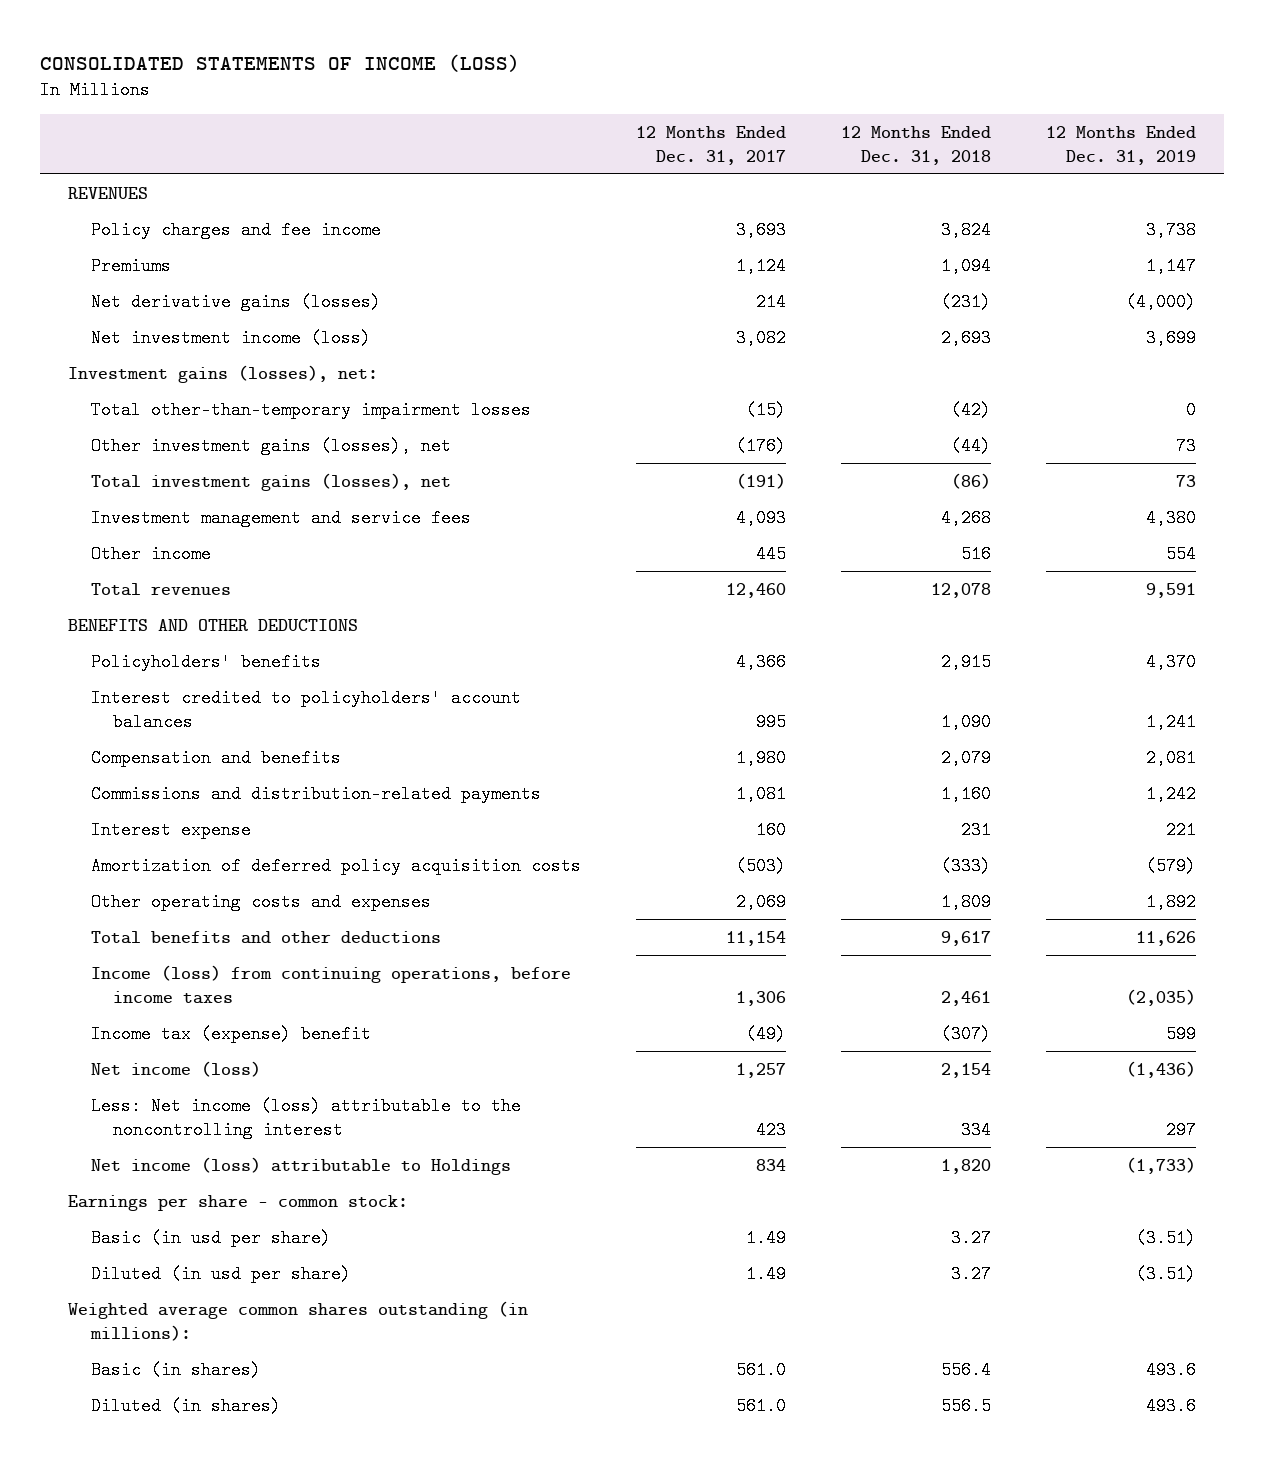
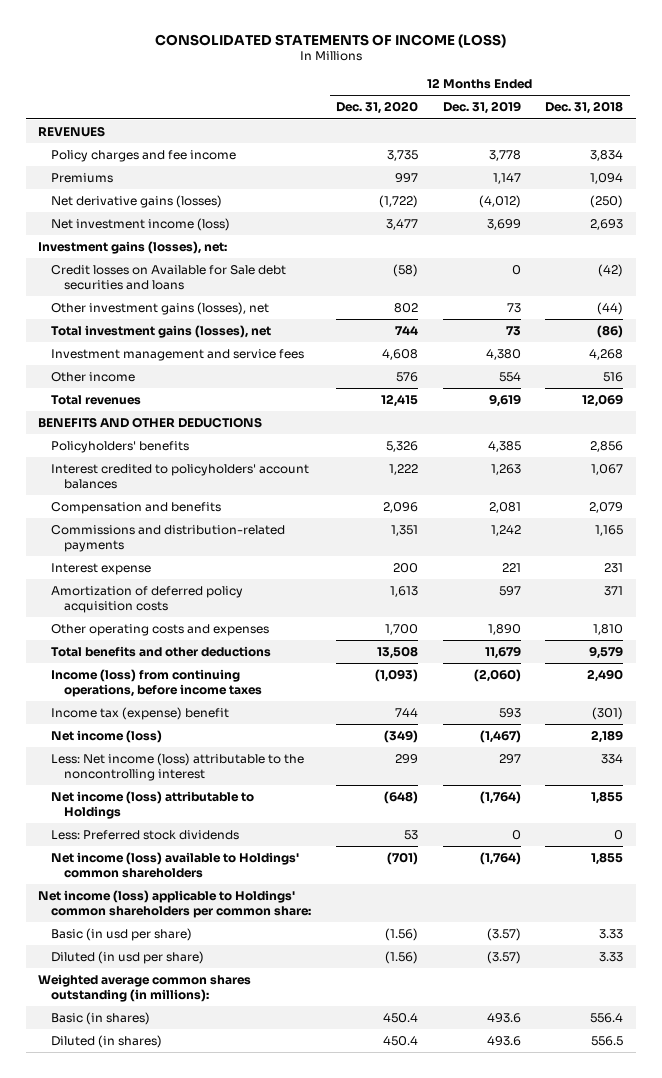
[635,125,786,165] 12 Months Ended Dec. 31, 2017 -> none
none -> [335,101,418,115] Dec. 31, 2020
[941,220,992,239] 3,824 -> [590,149,624,161] 3,834
[1146,220,1197,239] 3,738 -> [488,149,521,161] 3,778
[941,292,992,311] (231) -> [590,194,624,208] (250)
[1126,292,1197,311] (4,000) -> [478,194,521,208] (4,012)
[90,400,531,419] Total other-than-temporary impairment losses -> none
none -> [51,264,287,290] Credit losses on Available for Sale debt securities and loans
[931,582,992,598] 12,078 -> [582,393,624,407] 12,069
[1146,582,1197,598] 9,591 -> [488,393,521,407] 9,619
[941,652,992,671] 2,915 -> [590,440,624,452] 2,856
[1146,652,1197,671] 4,370 -> [487,440,521,452] 4,385
[941,712,992,731] 1,090 -> [591,463,624,475] 1,067
[1146,712,1197,731] 1,241 -> [490,463,521,475] 1,263
[941,784,992,803] 1,160 -> [595,524,624,536] 1,165
[941,856,992,875] (333) -> [604,585,624,596] 371
[1146,856,1197,875] (579) -> [498,585,521,596] 597
[941,892,992,911] 1,809 -> [593,623,624,635] 1,810
[1146,892,1197,911] 1,892 -> [487,623,521,635] 1,890
[941,930,992,946] 9,617 -> [589,645,624,659] 9,579
[1136,930,1197,946] 11,626 -> [484,645,521,659] 11,679
[941,990,992,1006] 2,461 -> [587,668,624,682] 2,490
[1126,988,1197,1006] (2,035) -> [473,668,521,682] (2,060)
[941,1024,992,1043] (307) -> [592,706,624,720] (301)
[1166,1024,1197,1043] 599 -> [498,707,521,718] 593
[941,1062,992,1078] 2,154 -> [591,729,624,743] 2,189
[1126,1060,1197,1078] (1,436) -> [479,729,521,743] (1,467)
[941,1158,992,1174] 1,820 -> [591,791,624,804] 1,855
[1126,1156,1197,1174] (1,733) -> [479,790,521,804] (1,764)
none -> [51,829,240,840] Less: Preferred stock dividends
none -> [51,851,300,878] Net income (loss) available to Holdings' common shareholders
[67,1194,408,1211] Earnings per share - common stock: -> [38,889,312,918] Net income (loss) applicable to Holdings' common shareholders per common share:
[951,1228,992,1247] 3.27 -> [599,928,624,939] 3.33
[1136,1228,1197,1247] (3.51) -> [486,927,521,941] (3.57)
[951,1264,992,1283] 3.27 -> [599,951,624,962] 3.33
[1136,1264,1197,1283] (3.51) -> [486,950,521,964] (3.57)

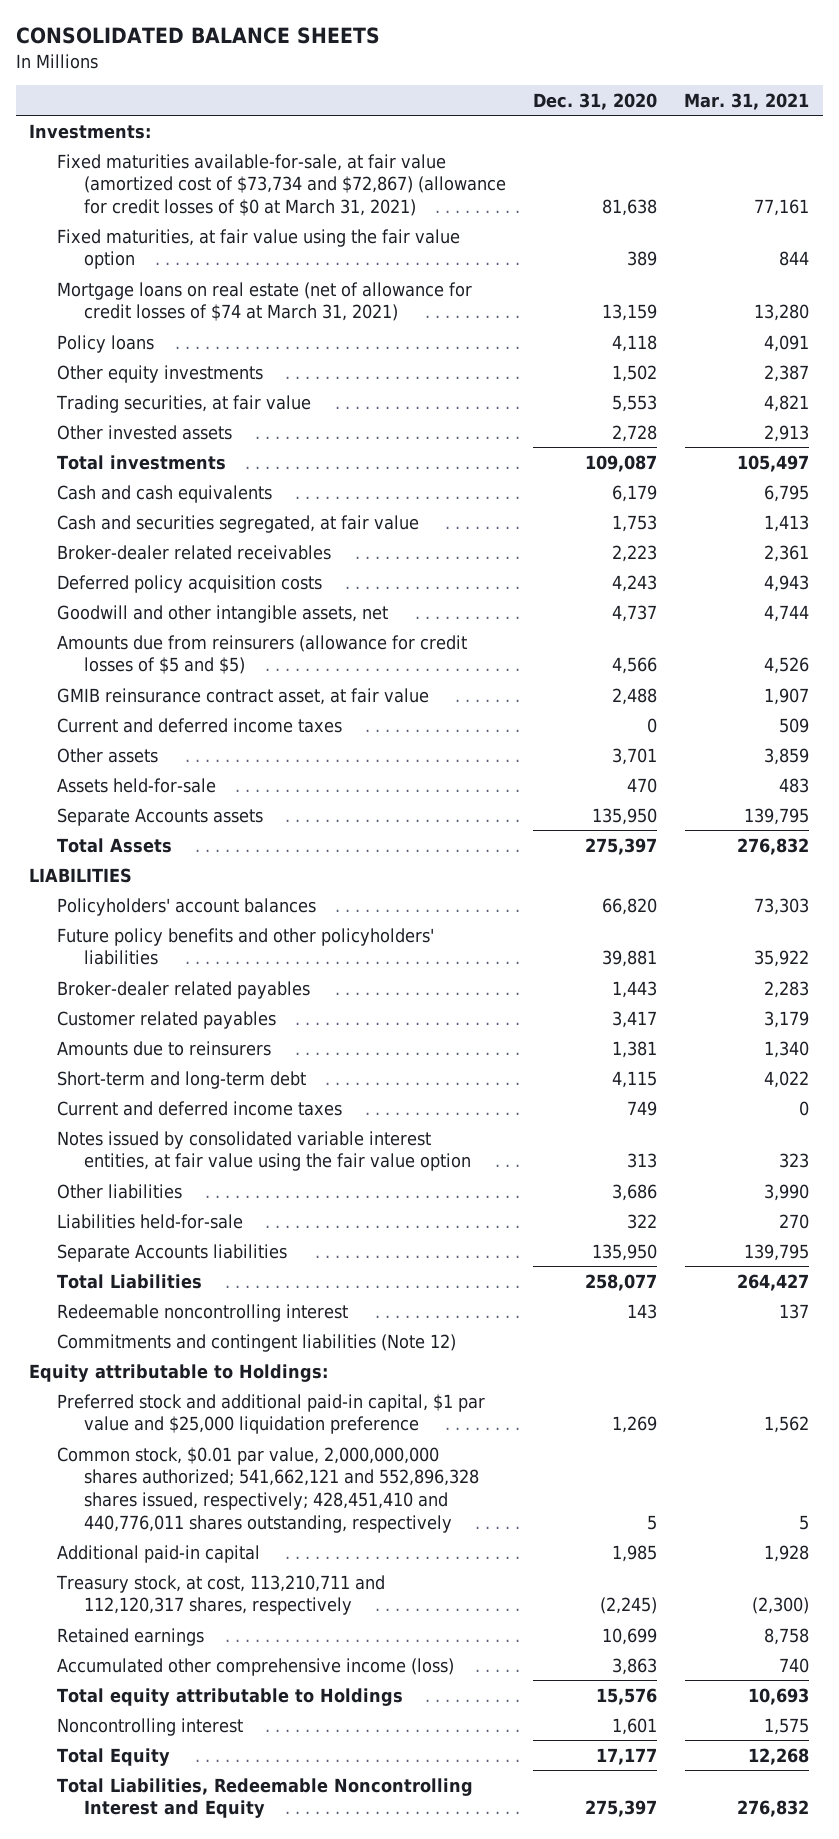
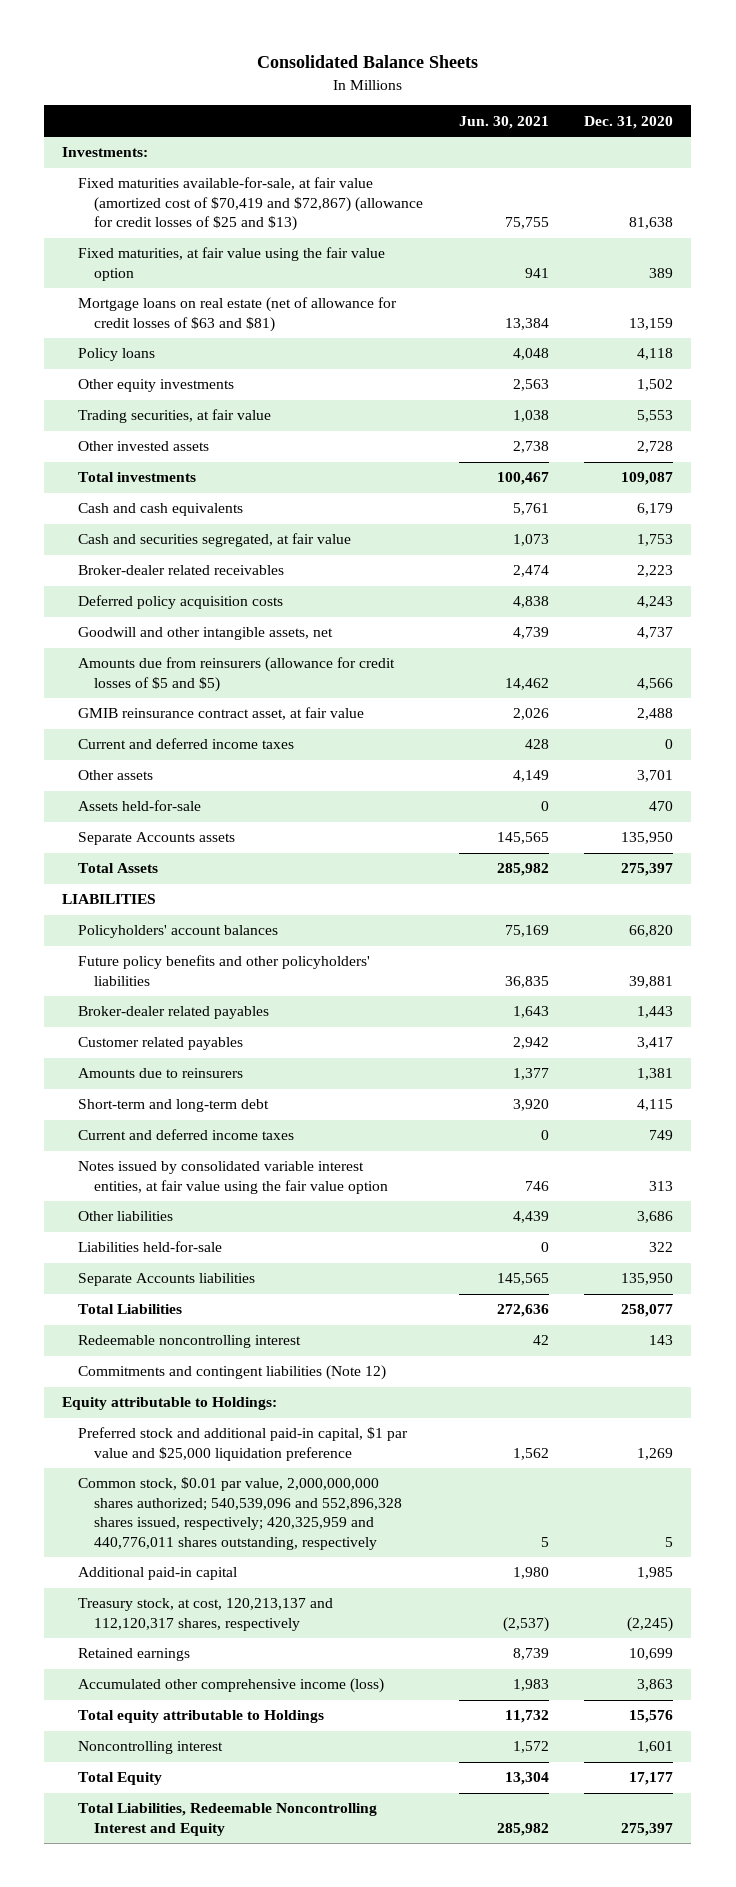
[15,27,380,45] CONSOLIDATED BALANCE SHEETS -> [256,55,478,69] Consolidated Balance Sheets
[684,92,810,110] Mar. 31, 2021 -> none
none -> [458,115,549,129] Jun. 30, 2021
[56,153,507,216] Fixed maturities available-for-sale, at fair value (amortized cost of $73,734 and $72,867) (allowance for credit losses of $0 at March 31, 2021) -> [77,177,423,232] Fixed maturities available-for-sale, at fair value (amortized cost of $70,419 and $72,867) (allowance for credit losses of $25 and $13)
[56,281,472,322] Mortgage loans on real estate (net of allowance for credit losses of $74 at March 31, 2021) -> [77,297,397,332] Mortgage loans on real estate (net of allowance for credit losses of $63 and $81)
[56,1446,480,1533] Common stock, $0.01 par value, 2,000,000,000 shares authorized; 541,662,121 and 552,896,328 shares issued, respectively; 428,451,410 and 440,776,011 shares outstanding, respectively -> [77,1477,402,1550] Common stock, $0.01 par value, 2,000,000,000 shares authorized; 540,539,096 and 552,896,328 shares issued, respectively; 420,325,959 and 440,776,011 shares outstanding, respectively
[55,1574,385,1616] Treasury stock, at cost, 113,210,711 and 112,120,317 shares, respectively -> [77,1598,333,1631] Treasury stock, at cost, 120,213,137 and 112,120,317 shares, respectively

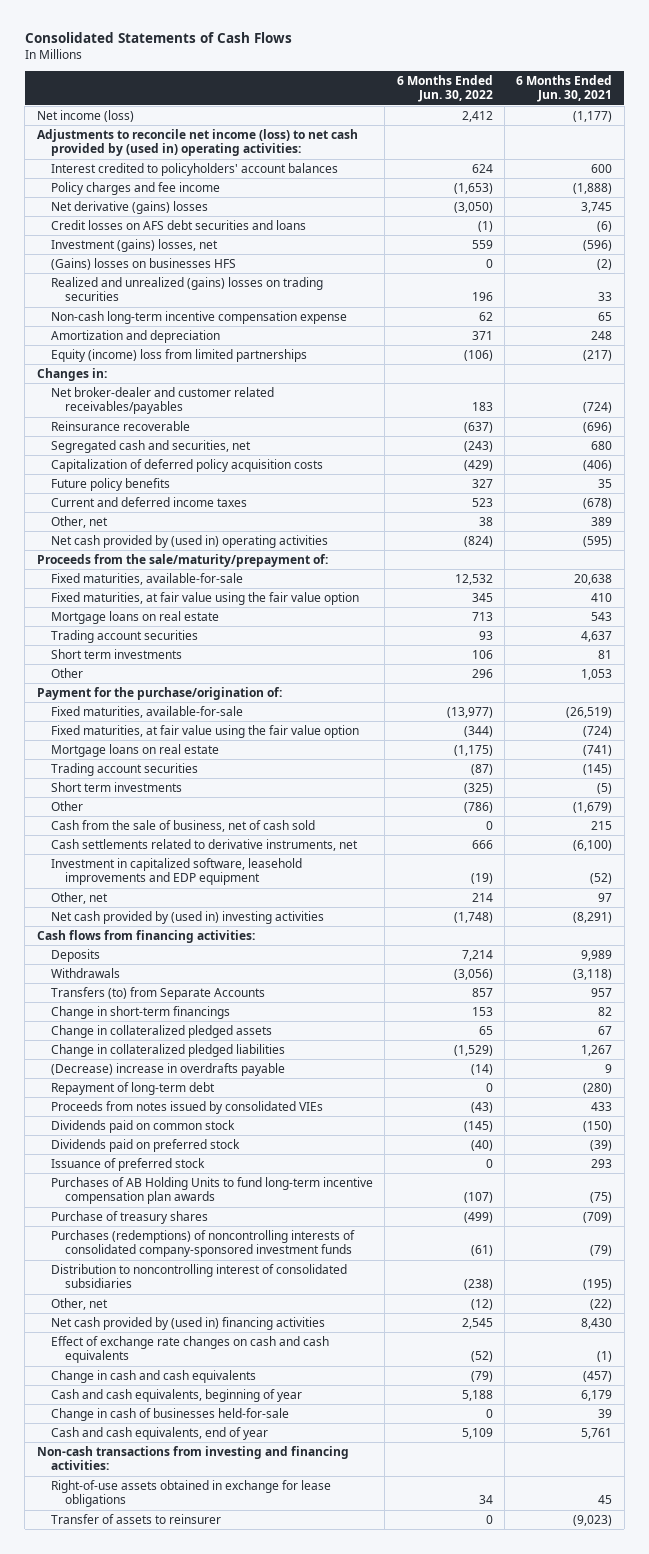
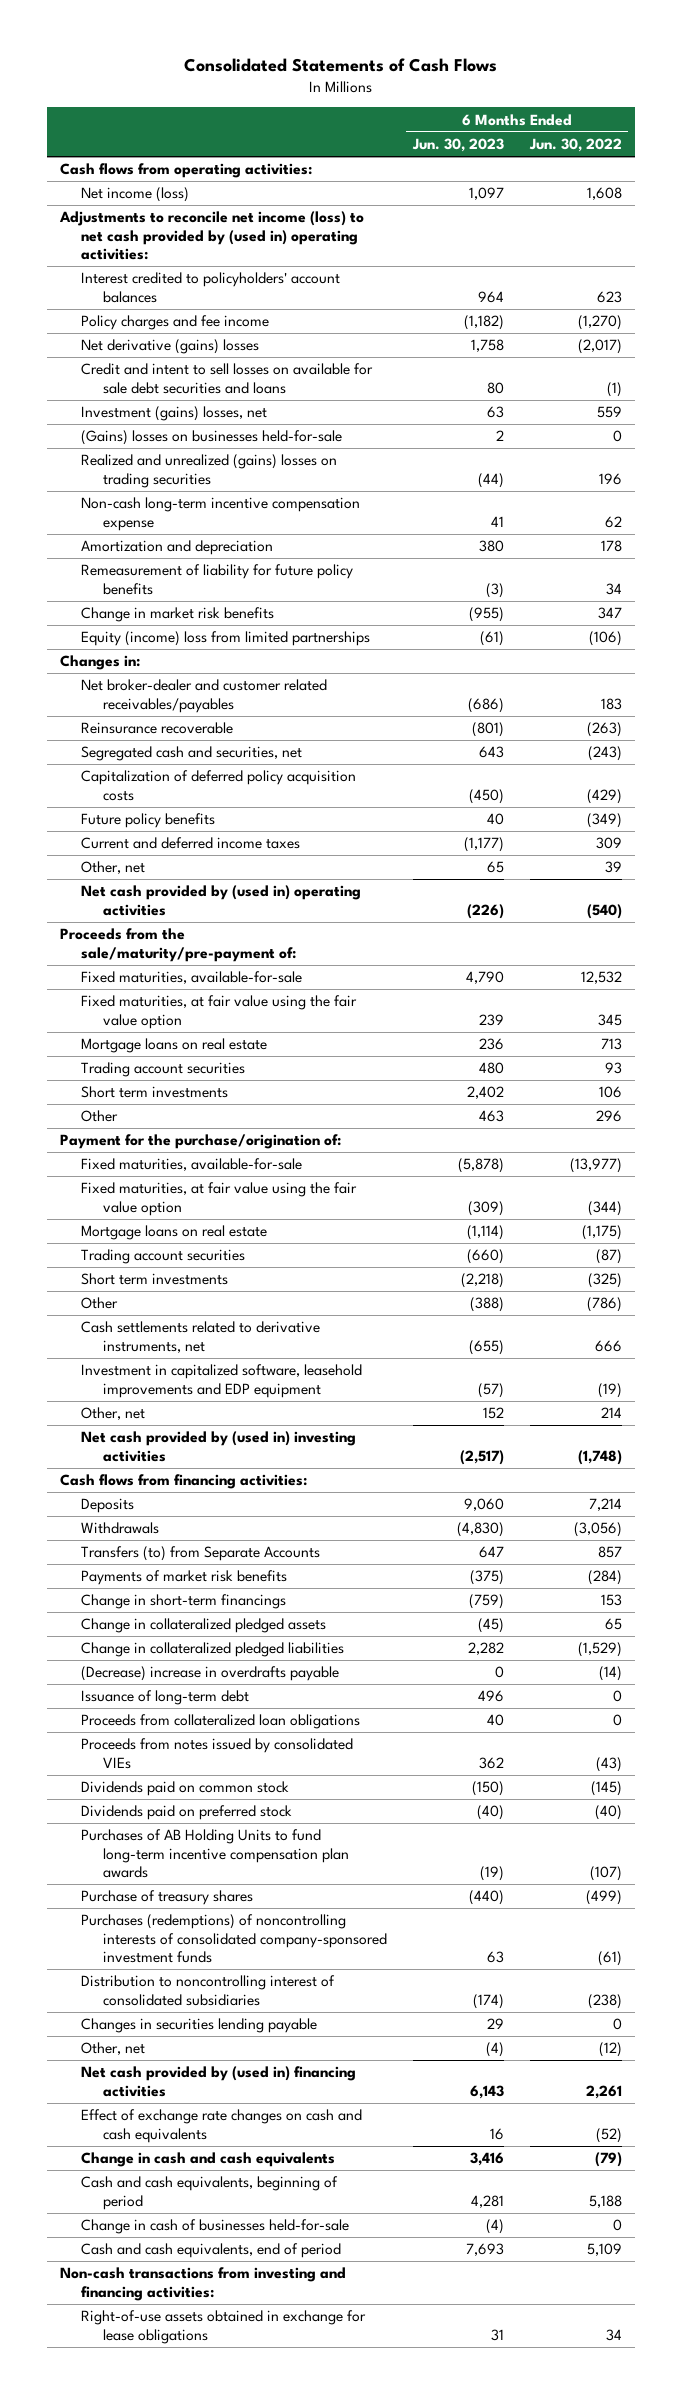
[516,74,613,103] 6 Months Ended Jun. 30, 2021 -> none
none -> [411,138,504,153] Jun. 30, 2023
none -> [60,163,313,179] Cash flows from operating activities:
[461,111,493,123] 2,412 -> [586,187,622,201] 1,608
[471,164,493,174] 624 -> [596,290,622,303] 623
[453,183,493,195] (1,653) -> [577,315,622,331] (1,270)
[453,202,493,214] (3,050) -> [577,339,622,355] (2,017)
[50,220,306,231] Credit losses on AFS debt securities and loans -> [81,363,374,394] Credit and intent to sell losses on available for sale debt securities and loans
[50,258,236,271] (Gains) losses on businesses HFS -> [81,430,343,446] (Gains) losses on businesses held-for-sale
[471,331,493,341] 371 -> [600,540,622,553] 178
none -> [81,564,354,595] Remeasurement of liability for future policy benefits
none -> [81,607,275,623] Change in market risk benefits
[463,422,493,434] (637) -> [586,722,622,738] (263)
[471,479,493,489] 327 -> [586,813,622,829] (349)
[471,498,493,508] 523 -> [595,837,622,850] 309
[478,517,493,527] 38 -> [604,861,622,874] 39
[463,536,493,548] (824) -> [586,903,622,919] (540)
[36,554,328,568] Proceeds from the sale/maturity/prepayment of: -> [60,928,297,962] Proceeds from the sale/maturity/pre-payment of:
[50,820,315,833] Cash from the sale of business, net of cash sold -> none
none -> [81,1570,288,1586] Payments of market risk benefits
[50,1082,215,1096] Repayment of long-term debt -> [81,1690,250,1706] Issuance of long-term debt
none -> [81,1714,361,1730] Proceeds from collateralized loan obligations
[50,1158,205,1172] Issuance of preferred stock -> none
none -> [81,2018,318,2034] Changes in securities lending payable
[461,1318,493,1330] 2,545 -> [585,2084,622,2099] 2,261
[50,1389,302,1403] Cash and cash equivalents, beginning of year -> [81,2176,339,2210] Cash and cash equivalents, beginning of period
[50,1427,268,1441] Cash and cash equivalents, end of year -> [81,2243,342,2259] Cash and cash equivalents, end of period
[50,1514,221,1525] Transfer of assets to reinsurer -> none

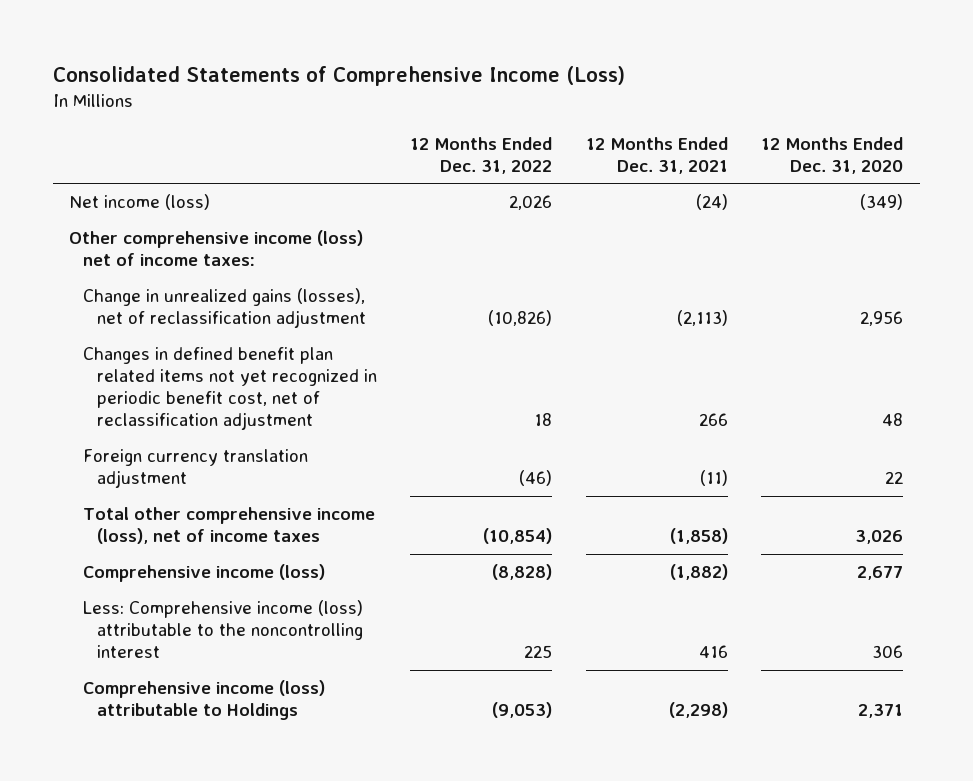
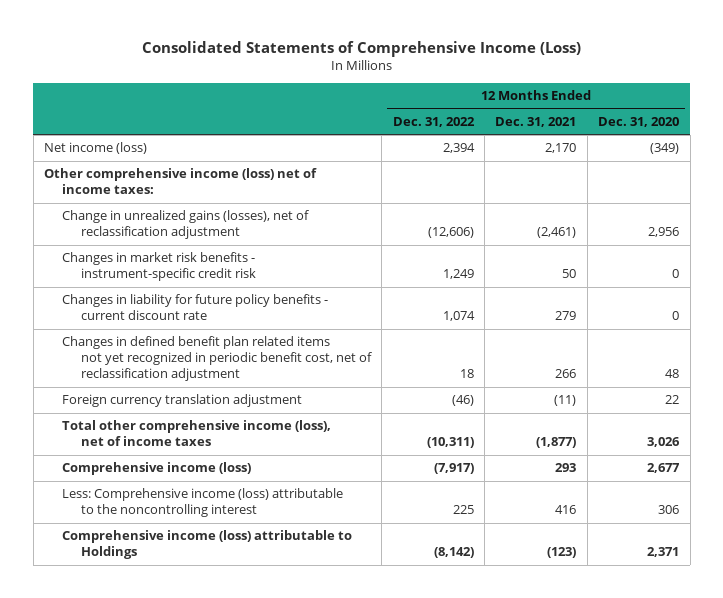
[509,195,553,211] 2,026 -> [442,143,475,154] 2,394
[695,194,728,211] (24) -> [545,143,577,154] 2,170
[488,310,553,327] (10,826) -> [427,227,474,239] (12,606)
[676,310,728,327] (2,113) -> [537,227,577,239] (2,461)
none -> [62,252,256,282] Changes in market risk benefits - instrument-specific credit risk
none -> [62,294,329,321] Changes in liability for future policy benefits - current discount rate
[483,528,553,545] (10,854) -> [426,437,474,449] (10,311)
[669,528,728,545] (1,858) -> [536,437,577,449] (1,877)
[492,564,553,581] (8,828) -> [433,463,474,475] (7,917)
[669,564,728,581] (1,882) -> [555,463,577,473] 293
[492,702,553,719] (9,053) -> [433,547,474,559] (8,142)
[668,702,728,719] (2,298) -> [547,547,577,559] (123)

